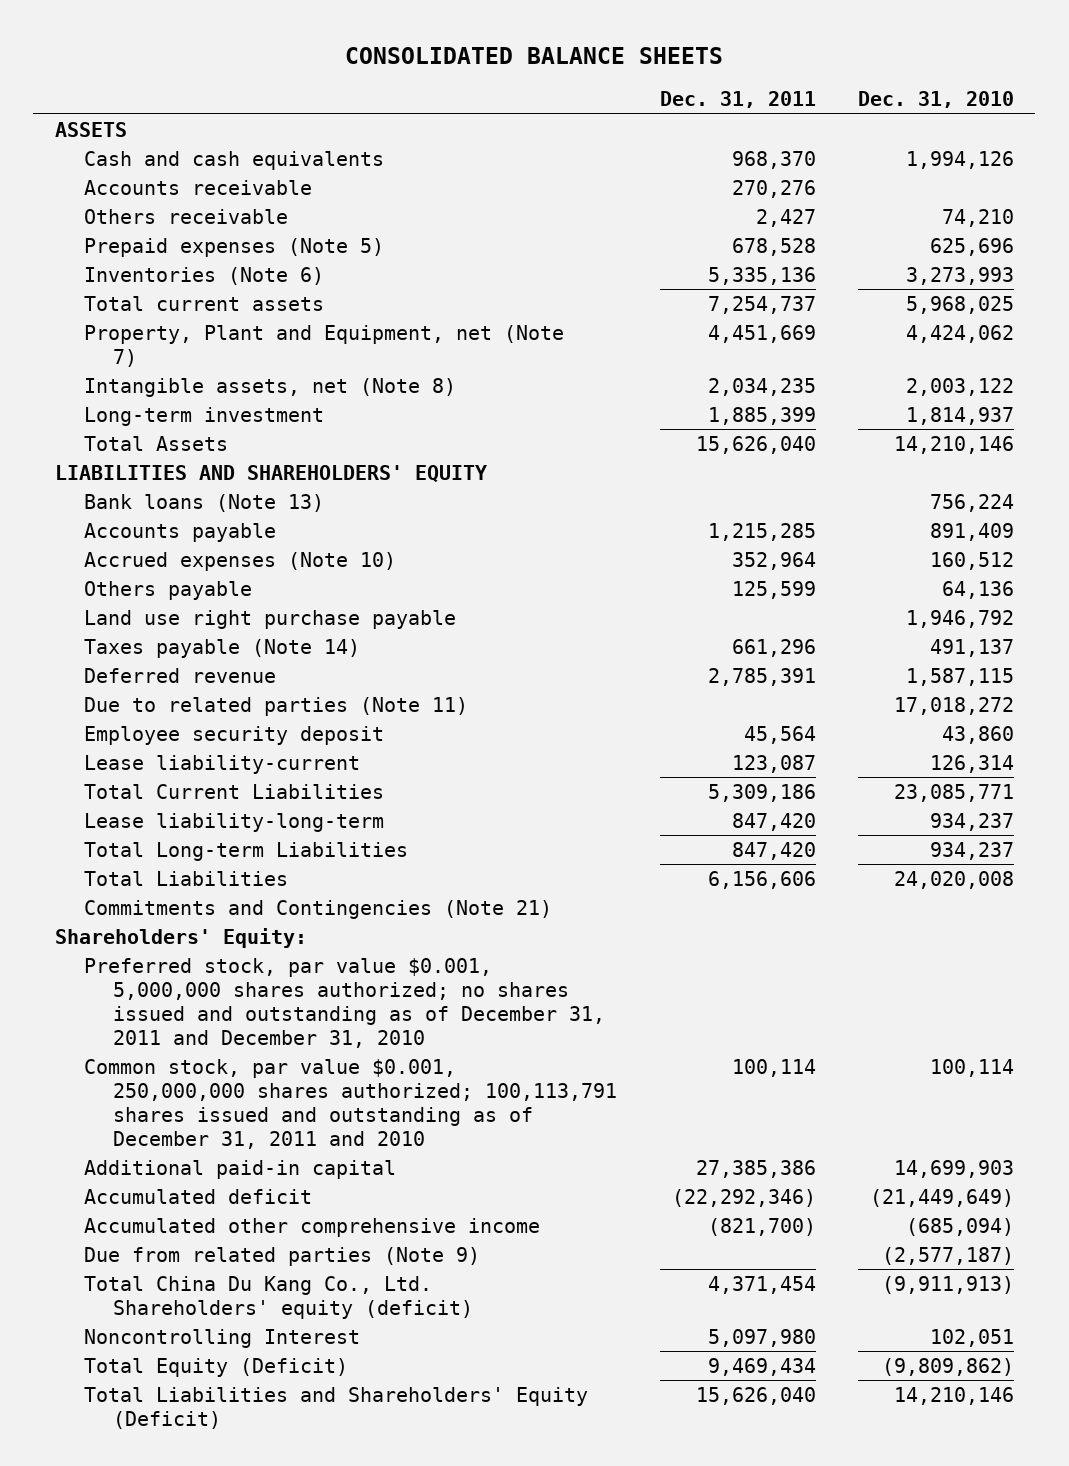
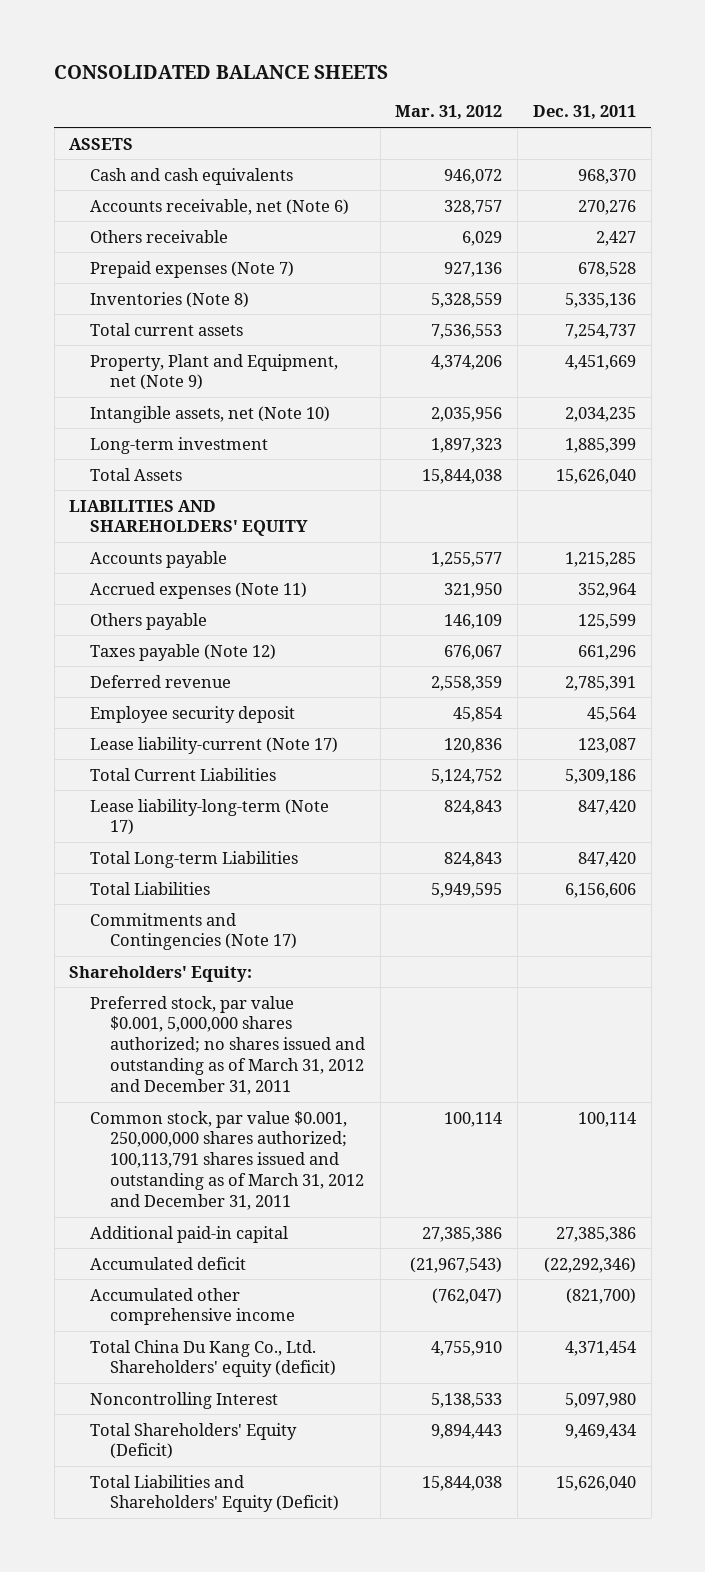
[858,91,1015,109] Dec. 31, 2010 -> none
none -> [395,105,503,121] Mar. 31, 2012
[83,179,312,195] Accounts receivable -> [89,198,349,215] Accounts receivable, net (Note 6)
[83,237,384,257] Prepaid expenses (Note 5) -> [89,260,294,278] Prepaid expenses (Note 7)
[83,266,324,285] Inventories (Note 6) -> [89,291,249,308] Inventories (Note 8)
[83,324,564,367] Property, Plant and Equipment, net (Note 7) -> [89,353,338,391] Property, Plant and Equipment, net (Note 9)
[83,377,456,397] Intangible assets, net (Note 8) -> [89,405,330,423] Intangible assets, net (Note 10)
[83,493,324,512] Bank loans (Note 13) -> none
[83,551,396,571] Accrued expenses (Note 10) -> [89,581,307,599] Accrued expenses (Note 11)
[83,609,456,629] Land use right purchase payable -> none
[83,638,360,658] Taxes payable (Note 14) -> [89,643,276,661] Taxes payable (Note 12)
[83,696,468,716] Due to related parties (Note 11) -> none
[83,754,360,774] Lease liability-current -> [89,736,338,754] Lease liability-current (Note 17)
[83,812,384,832] Lease liability-long-term -> [89,798,329,836] Lease liability-long-term (Note 17)
[83,899,552,919] Commitments and Contingencies (Note 21) -> [89,912,297,951] Commitments and Contingencies (Note 17)
[83,957,606,1048] Preferred stock, par value $0.001, 5,000,000 shares authorized; no shares issued and outstanding as of December 31, 2011 and December 31, 2010 -> [89,995,365,1096] Preferred stock, par value $0.001, 5,000,000 shares authorized; no shares issued and outstanding as of March 31, 2012 and December 31, 2011
[83,1058,618,1149] Common stock, par value $0.001, 250,000,000 shares authorized; 100,113,791 shares issued and outstanding as of December 31, 2011 and 2010 -> [89,1110,364,1211] Common stock, par value $0.001, 250,000,000 shares authorized; 100,113,791 shares issued and outstanding as of March 31, 2012 and December 31, 2011
[83,1246,480,1266] Due from related parties (Note 9) -> none
[83,1357,348,1377] Total Equity (Deficit) -> [89,1422,297,1460] Total Shareholders' Equity (Deficit)

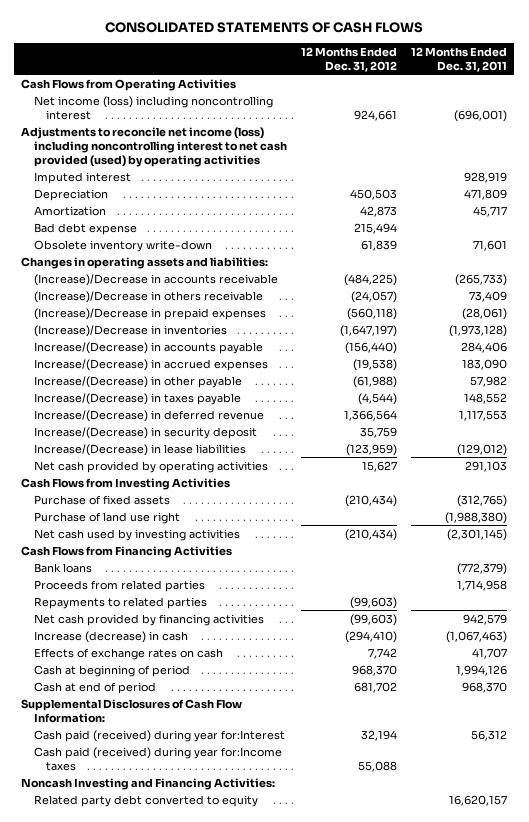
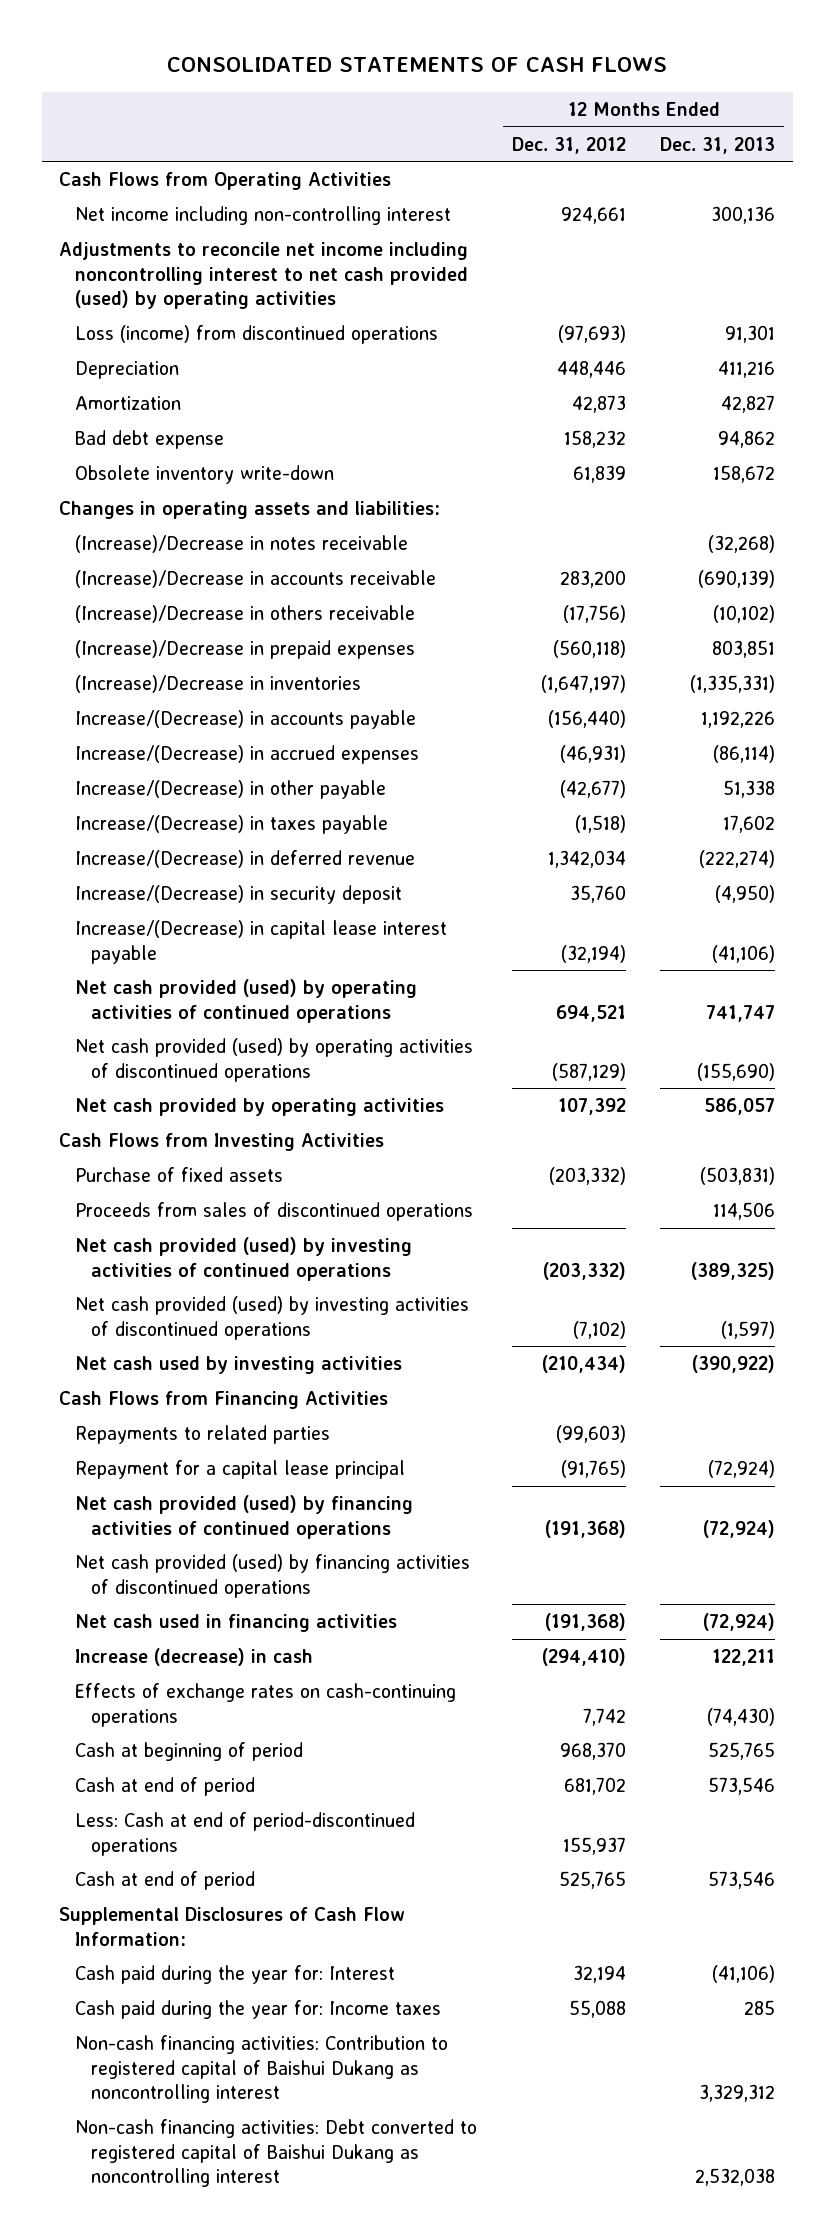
[411,46,508,72] 12 Months Ended Dec. 31, 2011 -> none
none -> [660,136,776,154] Dec. 31, 2013
[33,171,131,184] Imputed interest -> none
[33,95,273,120] Net income (loss) including noncontrolling interest -> [74,206,451,226] Net income including non-controlling interest
[21,126,287,167] Adjustments to reconcile net income (loss) including noncontrolling interest to net cash provided (used) by operating activities -> [59,242,469,310] Adjustments to reconcile net income including noncontrolling interest to net cash provided (used) by operating activities
none -> [74,325,438,345] Loss (income) from discontinued operations
[350,188,398,200] 450,503 -> [556,361,626,379] 448,446
[354,222,398,234] 215,494 -> [563,430,626,449] 158,232
none -> [74,535,408,554] (Increase)/Decrease in notes receivable
[344,273,398,286] (484,225) -> [559,570,626,589] 283,200
[351,290,398,303] (24,057) -> [562,605,626,624] (17,756)
[353,358,398,371] (19,538) -> [559,745,626,764] (46,931)
[353,375,398,388] (61,988) -> [559,780,626,799] (42,677)
[358,392,398,405] (4,544) -> [574,815,626,834] (1,518)
[344,409,398,421] 1,366,564 -> [547,850,626,869] 1,342,034
[360,426,398,438] 35,759 -> [569,885,626,904] 35,760
[33,443,246,456] Increase/(Decrease) in lease liabilities -> [74,920,447,964] Increase/(Decrease) in capital lease interest payable
[346,443,398,456] (123,959) -> [560,944,626,963] (32,194)
none -> [74,979,417,1023] Net cash provided (used) by operating activities of continued operations
none -> [74,1038,473,1082] Net cash provided (used) by operating activities of discontinued operations
[362,460,398,472] 15,627 -> [557,1098,626,1116] 107,392
[33,511,180,524] Purchase of land use right -> none
[345,494,398,507] (210,434) -> [548,1167,626,1186] (203,332)
none -> [74,1202,473,1222] Proceeds from sales of discontinued operations
none -> [74,1237,412,1281] Net cash provided (used) by investing activities of continued operations
none -> [74,1296,469,1340] Net cash provided (used) by investing activities of discontinued operations
[33,562,92,573] Bank loans -> none
[33,579,205,592] Proceeds from related parties -> none
none -> [74,1460,405,1480] Repayment for a capital lease principal
none -> [74,1495,413,1539] Net cash provided (used) by financing activities of continued operations
none -> [74,1554,470,1598] Net cash provided (used) by financing activities of discontinued operations
[33,613,264,626] Net cash provided by financing activities -> [74,1614,397,1633] Net cash used in financing activities
[350,613,398,626] (99,603) -> [544,1613,626,1632] (191,368)
[33,647,223,660] Effects of exchange rates on cash -> [74,1683,456,1727] Effects of exchange rates on cash-continuing operations
none -> [74,1812,415,1856] Less: Cash at end of period-discontinued operations
none -> [74,1871,255,1891] Cash at end of period
[21,777,276,790] Noncash Investing and Financing Activities: -> none
[33,794,258,807] Related party debt converted to equity -> none
[33,729,285,742] Cash paid (received) during year for:Interest -> [74,1965,395,1985] Cash paid during the year for: Interest
[33,746,282,771] Cash paid (received) during year for:Income taxes -> [74,2000,441,2020] Cash paid during the year for: Income taxes
none -> [74,2035,448,2104] Non-cash financing activities: Contribution to registered capital of Baishui Dukang as noncontrolling interest
none -> [74,2119,477,2188] Non-cash financing activities: Debt converted to registered capital of Baishui Dukang as noncontrolling interest

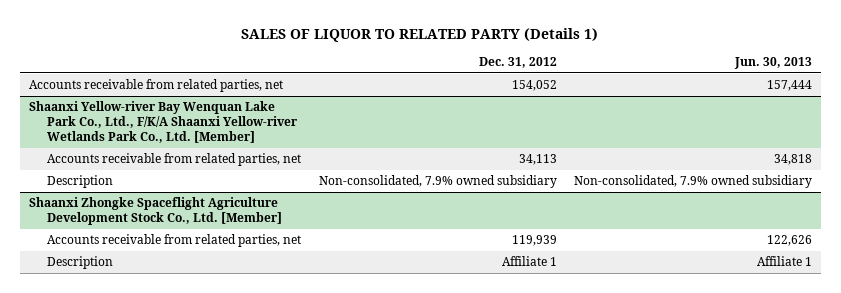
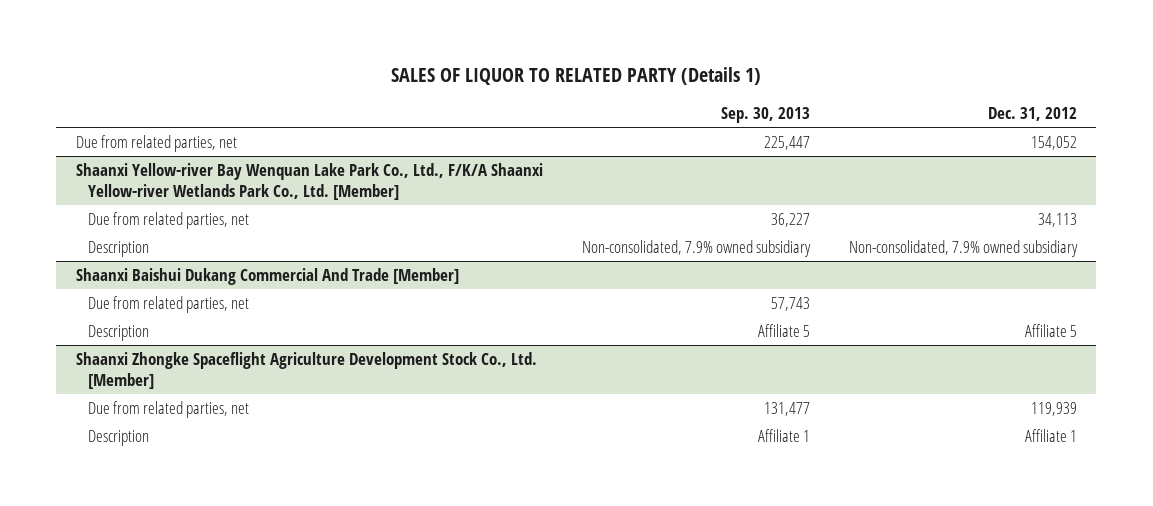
[734,57,813,70] Jun. 30, 2013 -> none
none -> [720,107,810,124] Sep. 30, 2013
[28,79,283,93] Accounts receivable from related parties, net -> [75,135,237,153] Due from related parties, net
[47,153,302,167] Accounts receivable from related parties, net -> [88,212,250,230] Due from related parties, net
none -> [75,268,459,286] Shaanxi Baishui Dukang Commercial And Trade [Member]
none -> [88,296,250,314] Due from related parties, net
none -> [88,325,150,342] Description
[47,234,302,248] Accounts receivable from related parties, net -> [88,401,250,419] Due from related parties, net

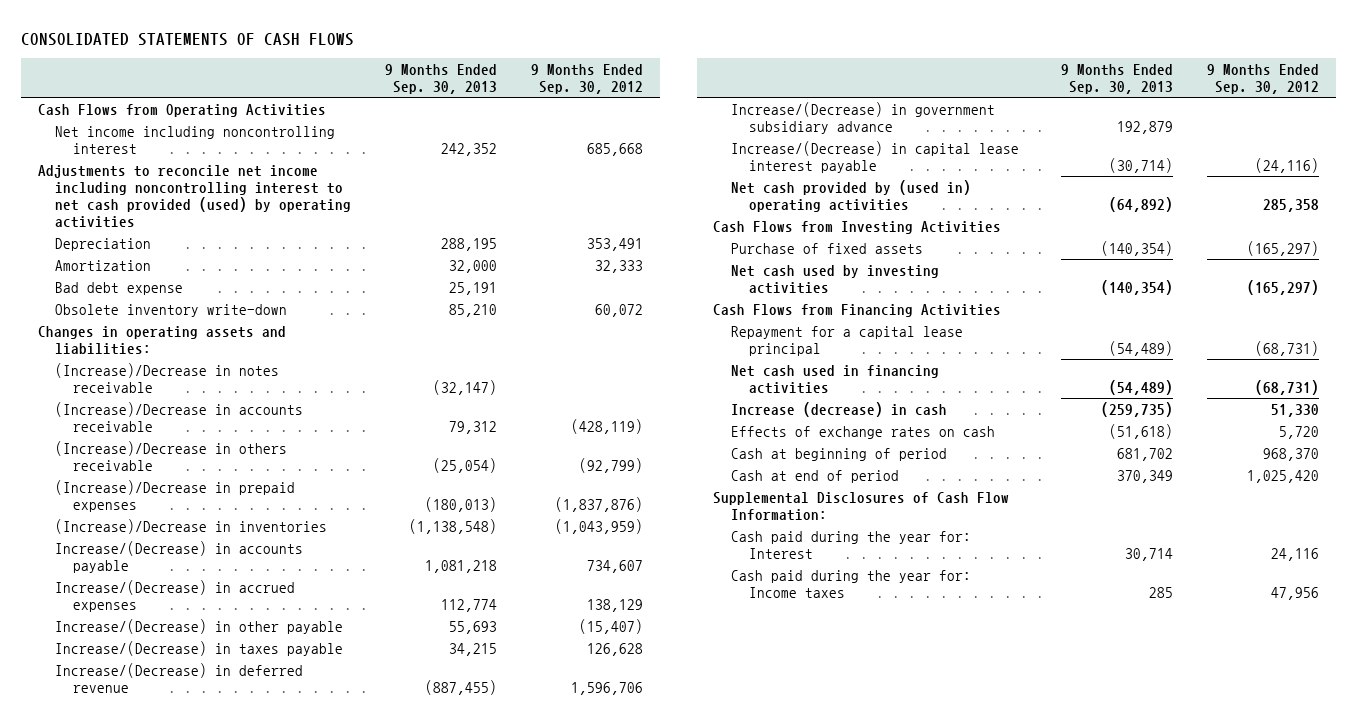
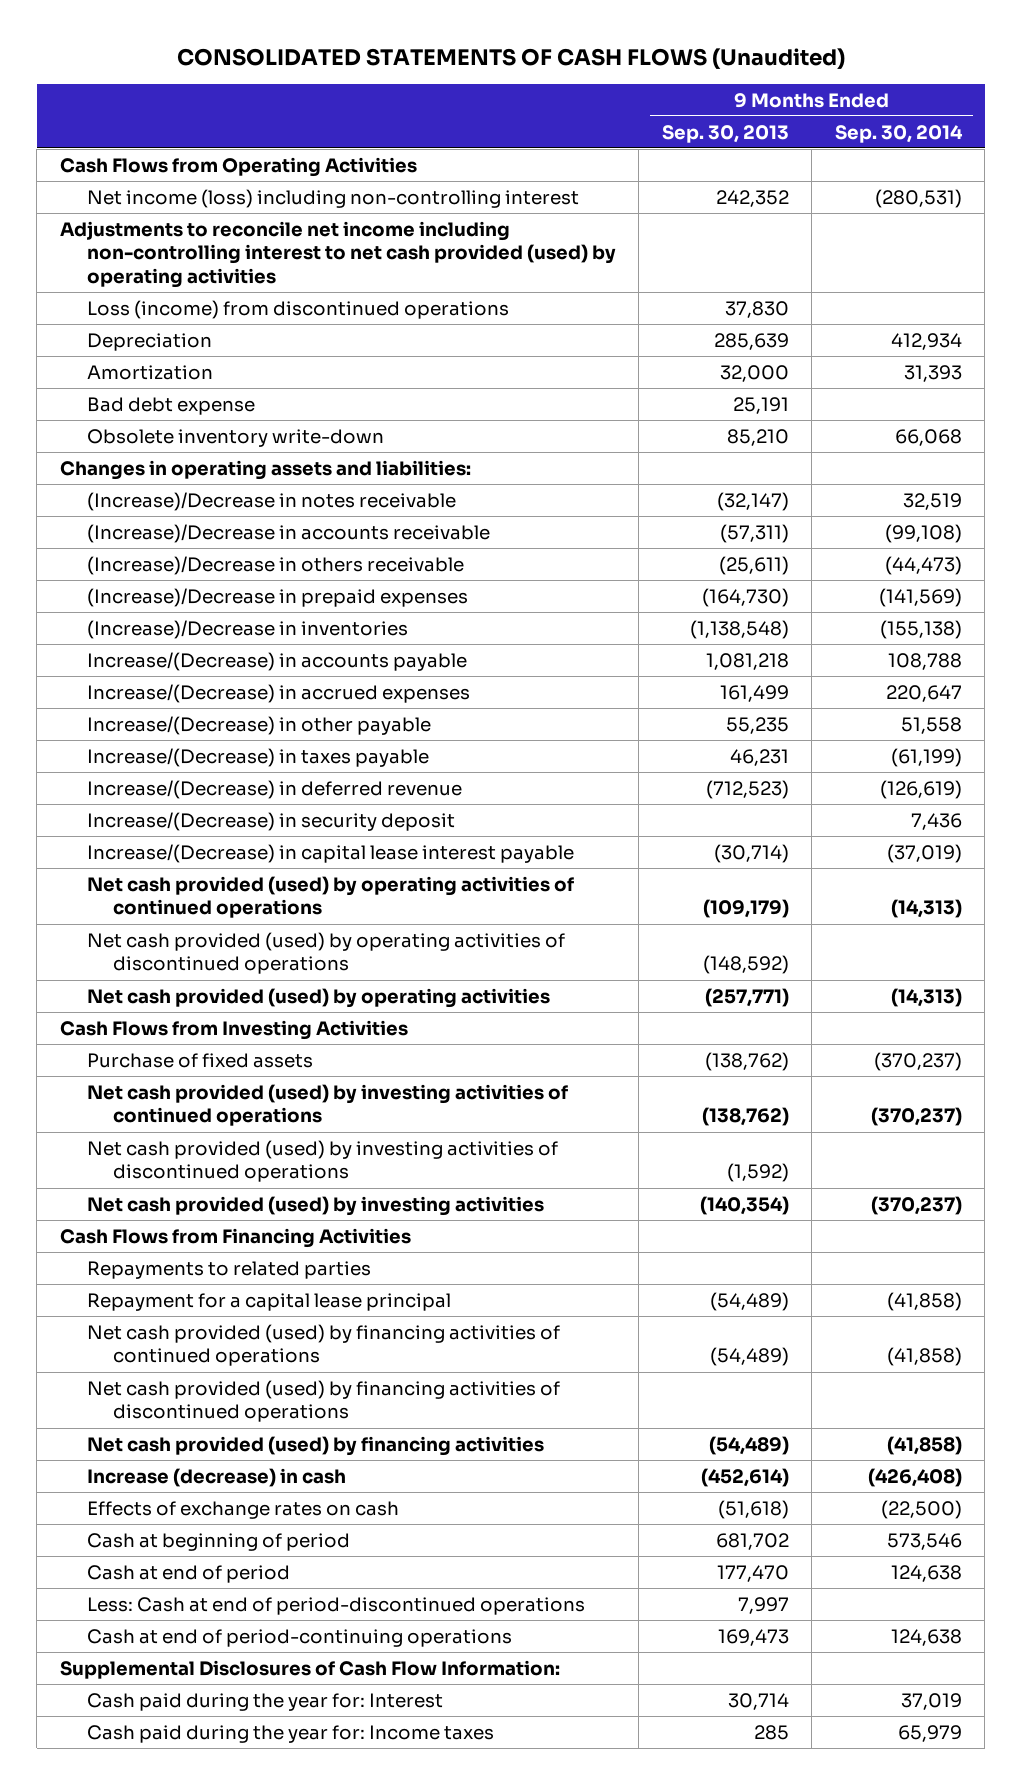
[20,32,354,46] CONSOLIDATED STATEMENTS OF CASH FLOWS -> [176,48,845,70] CONSOLIDATED STATEMENTS OF CASH FLOWS (Unaudited)
[530,63,643,94] 9 Months Ended Sep. 30, 2012 -> none
none -> [834,124,963,143] Sep. 30, 2014
[55,125,336,154] Net income including noncontrolling interest -> [86,188,579,208] Net income (loss) including non-controlling interest
[37,164,352,228] Adjustments to reconcile net income including noncontrolling interest to net cash provided (used) by operating activities -> [59,220,616,289] Adjustments to reconcile net income including non-controlling interest to net cash provided (used) by operating activities
none -> [86,299,509,319] Loss (income) from discontinued operations
[441,237,498,251] 288,195 -> [713,332,789,350] 285,639
[449,420,498,434] 79,312 -> [719,523,789,543] (57,311)
[433,457,498,473] (25,054) -> [718,555,789,575] (25,611)
[425,496,498,512] (180,013) -> [701,587,789,607] (164,730)
[731,101,996,134] Increase/(Decrease) in government subsidiary advance -> none
[441,598,498,612] 112,774 -> [719,684,789,702] 161,499
[449,620,498,634] 55,693 -> [725,716,789,734] 55,235
[449,642,498,656] 34,215 -> [729,748,789,766] 46,231
[425,679,498,695] (887,455) -> [705,779,789,799] (712,523)
none -> [86,811,455,831] Increase/(Decrease) in security deposit
none -> [86,875,574,919] Net cash provided (used) by operating activities of continued operations
none -> [86,931,565,975] Net cash provided (used) by operating activities of discontinued operations
[731,179,972,212] Net cash provided by (used in) operating activities -> [86,987,550,1008] Net cash provided (used) by operating activities
[1108,196,1173,212] (64,892) -> [704,987,789,1007] (257,771)
[1100,240,1173,256] (140,354) -> [704,1051,789,1071] (138,762)
none -> [86,1083,568,1127] Net cash provided (used) by investing activities of continued operations
none -> [86,1139,558,1183] Net cash provided (used) by investing activities of discontinued operations
[731,264,940,294] Net cash used by investing activities -> [86,1195,544,1216] Net cash provided (used) by investing activities
none -> [86,1260,371,1279] Repayments to related parties
none -> [86,1323,560,1367] Net cash provided (used) by financing activities of continued operations
none -> [86,1379,560,1423] Net cash provided (used) by financing activities of discontinued operations
[731,364,940,394] Net cash used in financing activities -> [86,1435,544,1456] Net cash provided (used) by financing activities
[1100,401,1173,417] (259,735) -> [700,1467,789,1487] (452,614)
[1116,469,1173,483] 370,349 -> [716,1564,789,1582] 177,470
none -> [86,1596,585,1615] Less: Cash at end of period-discontinued operations
none -> [86,1628,512,1647] Cash at end of period-continuing operations

